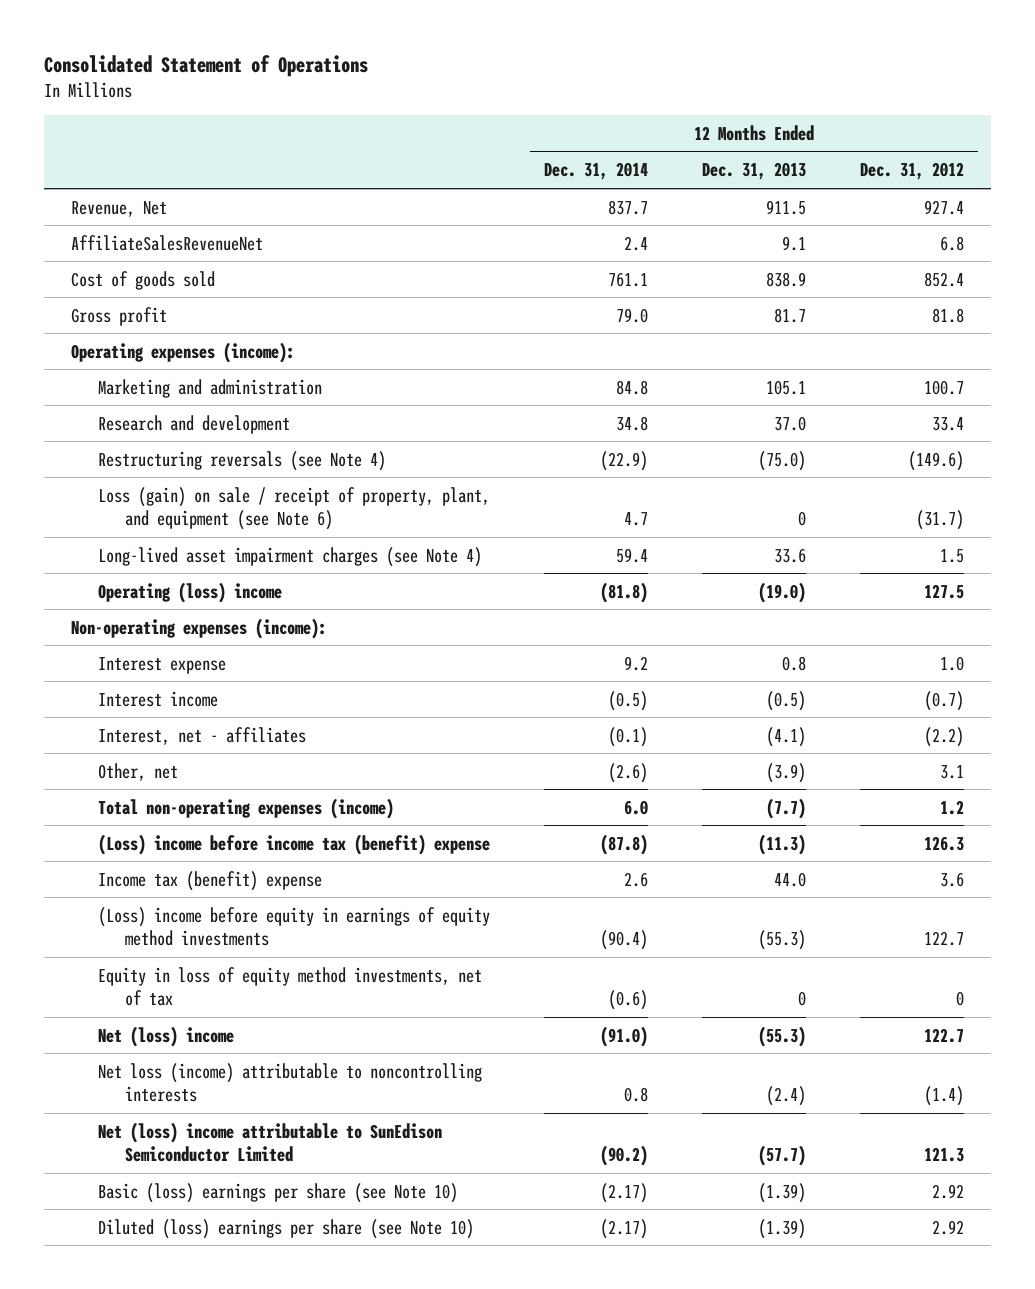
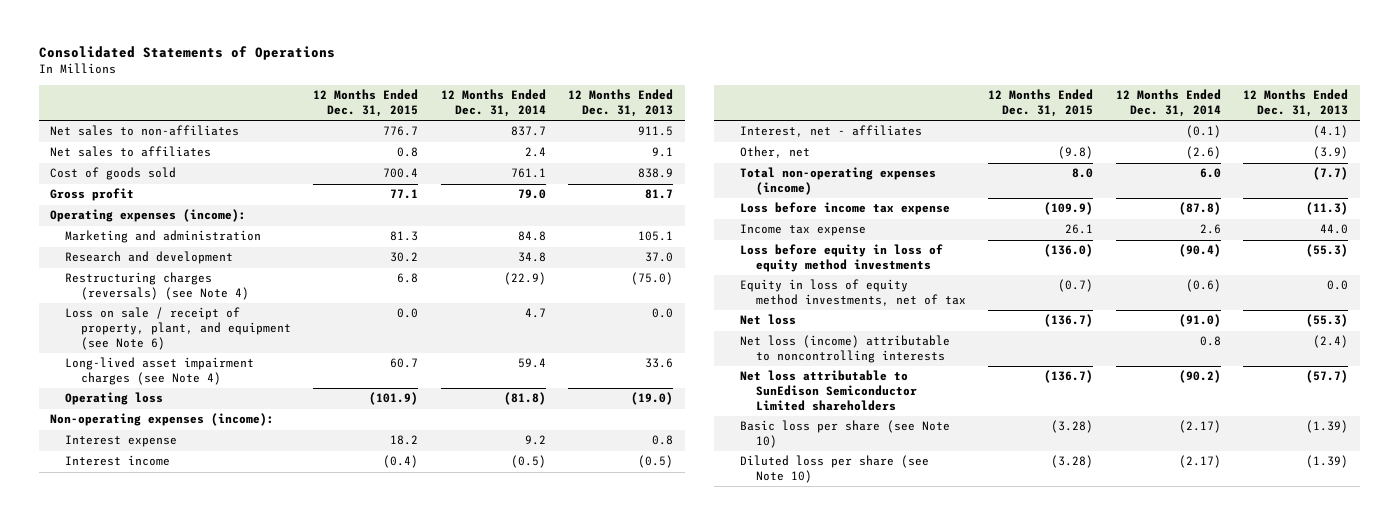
[43,55,368,78] Consolidated Statement of Operations -> [38,46,335,61] Consolidated Statements of Operations
[860,162,965,181] Dec. 31, 2012 -> none
none -> [313,89,419,117] 12 Months Ended Dec. 31, 2015
[70,200,167,217] Revenue, Net -> [50,125,240,137] Net sales to non-affiliates
[70,234,263,251] AffiliateSalesRevenueNet -> [50,146,212,158] Net sales to affiliates
[97,450,386,471] Restructuring reversals (see Note 4) -> [65,272,249,301] Restructuring charges (reversals) (see Note 4)
[97,486,490,530] Loss (gain) on sale / receipt of property, plant, and equipment (see Note 6) -> [65,307,291,350] Loss on sale / receipt of property, plant, and equipment (see Note 6)
[797,510,806,526] 0 -> [652,308,674,319] 0.0
[97,581,282,603] Operating (loss) income -> [65,392,164,406] Operating loss
[97,833,490,855] (Loss) income before income tax (benefit) expense -> [740,202,951,216] Loss before income tax expense
[97,870,322,891] Income tax (benefit) expense -> [740,224,867,237] Income tax expense
[97,906,490,946] (Loss) income before equity in earnings of equity method investments -> [740,244,944,273] Loss before equity in loss of equity method investments
[797,990,806,1006] 0 -> [1327,280,1349,291] 0.0
[97,1025,234,1047] Net (loss) income -> [740,314,797,326] Net loss
[97,1121,442,1162] Net (loss) income attributable to SunEdison Semiconductor Limited -> [740,370,917,411] Net loss attributable to SunEdison Semiconductor Limited shareholders
[97,1182,458,1203] Basic (loss) earnings per share (see Note 10) -> [740,420,951,449] Basic loss per share (see Note 10)
[97,1218,474,1239] Diluted (loss) earnings per share (see Note 10) -> [740,455,930,484] Diluted loss per share (see Note 10)

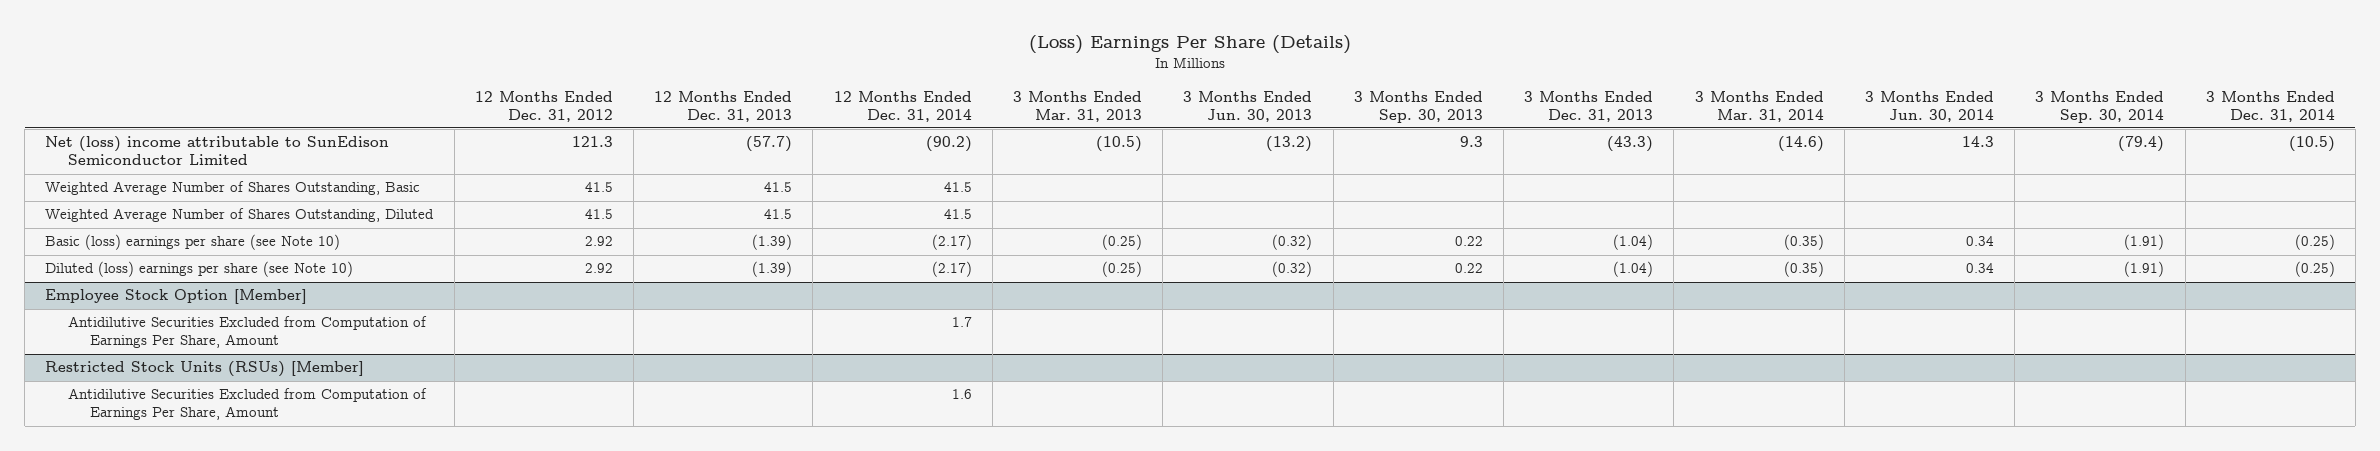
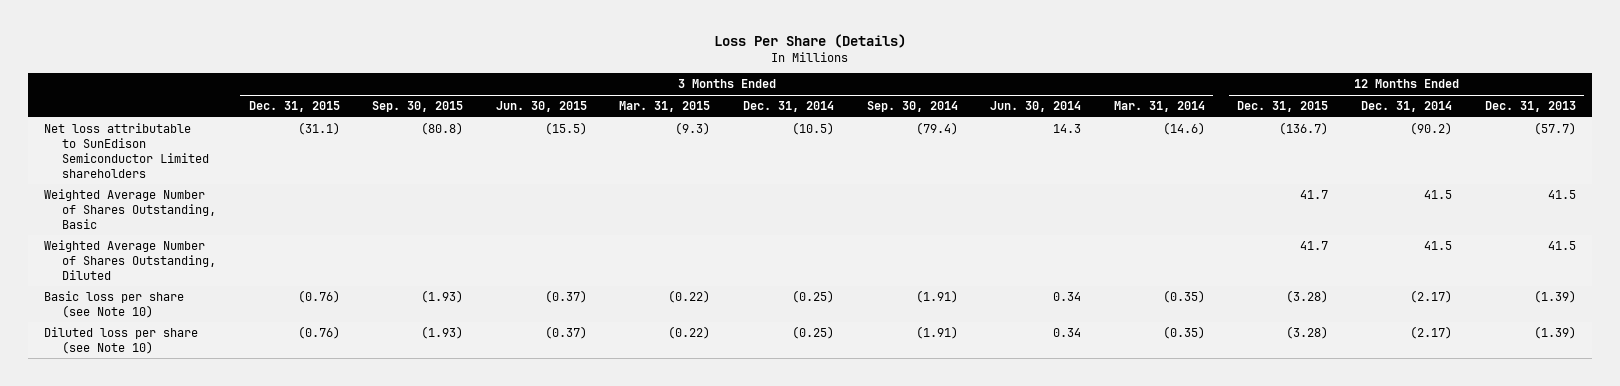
[1029,34,1352,54] (Loss) Earnings Per Share (Details) -> [713,34,906,49] Loss Per Share (Details)
[474,90,613,122] 12 Months Ended Dec. 31, 2012 -> none
[1012,90,1142,122] 3 Months Ended Mar. 31, 2013 -> none
[1183,90,1313,122] 3 Months Ended Jun. 30, 2013 -> none
[1353,90,1483,123] 3 Months Ended Sep. 30, 2013 -> none
[1524,90,1654,122] 3 Months Ended Dec. 31, 2013 -> none
none -> [248,101,340,113] Dec. 31, 2015
none -> [372,101,464,113] Sep. 30, 2015
none -> [495,101,587,113] Jun. 30, 2015
none -> [619,101,711,113] Mar. 31, 2015
none -> [1237,101,1329,113] Dec. 31, 2015
[45,136,390,166] Net (loss) income attributable to SunEdison Semiconductor Limited -> [44,123,210,178] Net loss attributable to SunEdison Semiconductor Limited shareholders
[45,289,308,305] Employee Stock Option [Member] -> none
[67,316,427,349] Antidilutive Securities Excluded from Computation of Earnings Per Share, Amount -> none
[45,361,365,378] Restricted Stock Units (RSUs) [Member] -> none
[67,388,427,421] Antidilutive Securities Excluded from Computation of Earnings Per Share, Amount -> none
[45,234,341,251] Basic (loss) earnings per share (see Note 10) -> [44,291,185,318] Basic loss per share (see Note 10)
[45,261,354,278] Diluted (loss) earnings per share (see Note 10) -> [44,327,199,354] Diluted loss per share (see Note 10)

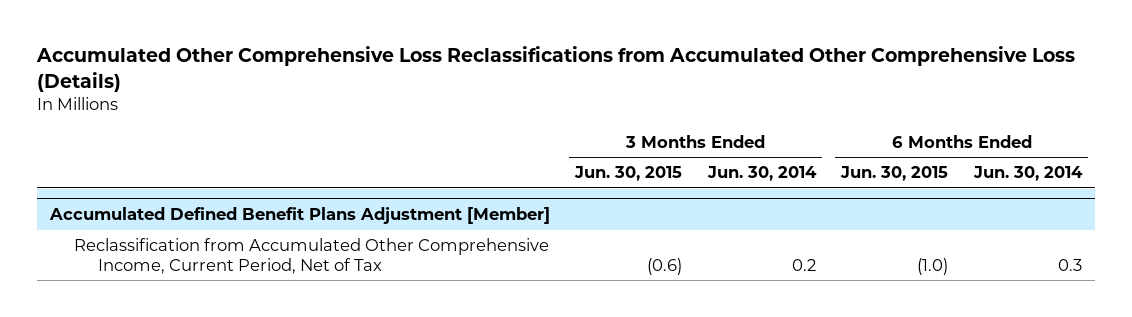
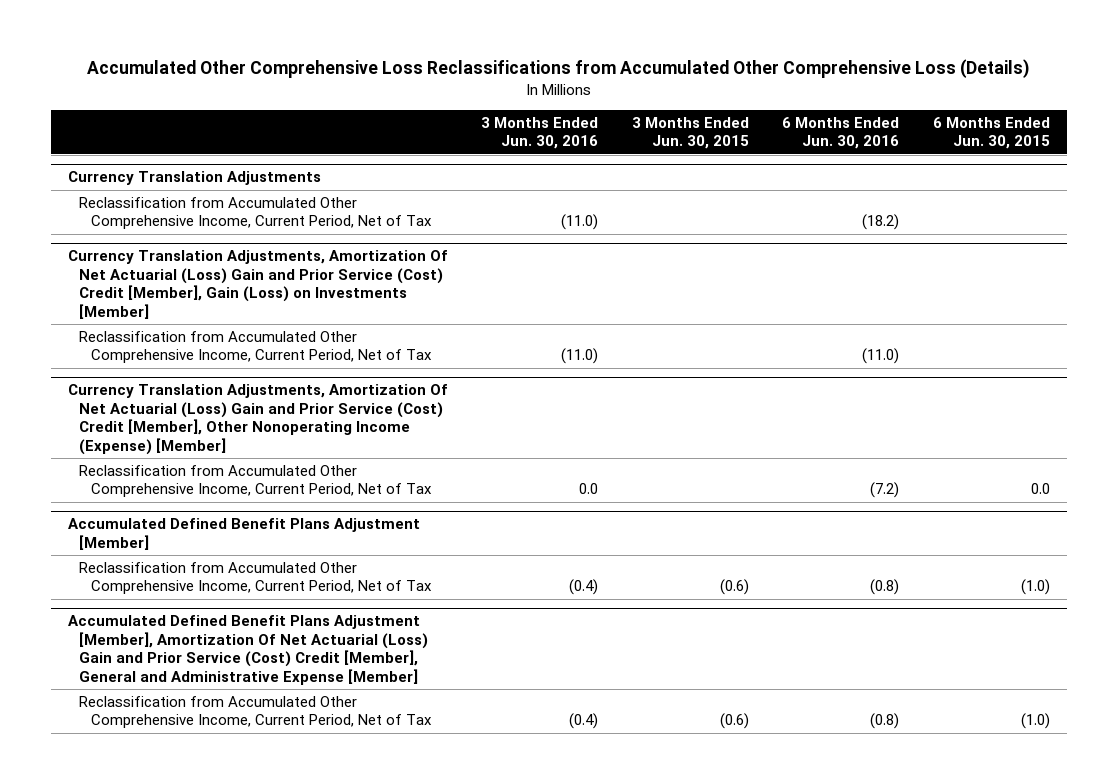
[706,166,817,182] Jun. 30, 2014 -> none
[972,166,1083,182] Jun. 30, 2014 -> none
none -> [481,116,599,150] 3 Months Ended Jun. 30, 2016
none -> [782,116,900,150] 6 Months Ended Jun. 30, 2016
none -> [67,171,321,186] Currency Translation Adjustments
none -> [79,197,433,230] Reclassification from Accumulated Other Comprehensive Income, Current Period, Net of Tax
none -> [67,250,448,319] Currency Translation Adjustments, Amortization Of Net Actuarial (Loss) Gain and Prior Service (Cost) Credit [Member], Gain (Loss) on Investments [Member]
none -> [79,331,433,364] Reclassification from Accumulated Other Comprehensive Income, Current Period, Net of Tax
none -> [67,384,448,455] Currency Translation Adjustments, Amortization Of Net Actuarial (Loss) Gain and Prior Service (Cost) Credit [Member], Other Nonoperating Income (Expense) [Member]
none -> [79,465,433,498] Reclassification from Accumulated Other Comprehensive Income, Current Period, Net of Tax
none -> [67,615,429,685] Accumulated Defined Benefit Plans Adjustment [Member], Amortization Of Net Actuarial (Loss) Gain and Prior Service (Cost) Credit [Member], General and Administrative Expense [Member]
none -> [79,696,433,729] Reclassification from Accumulated Other Comprehensive Income, Current Period, Net of Tax

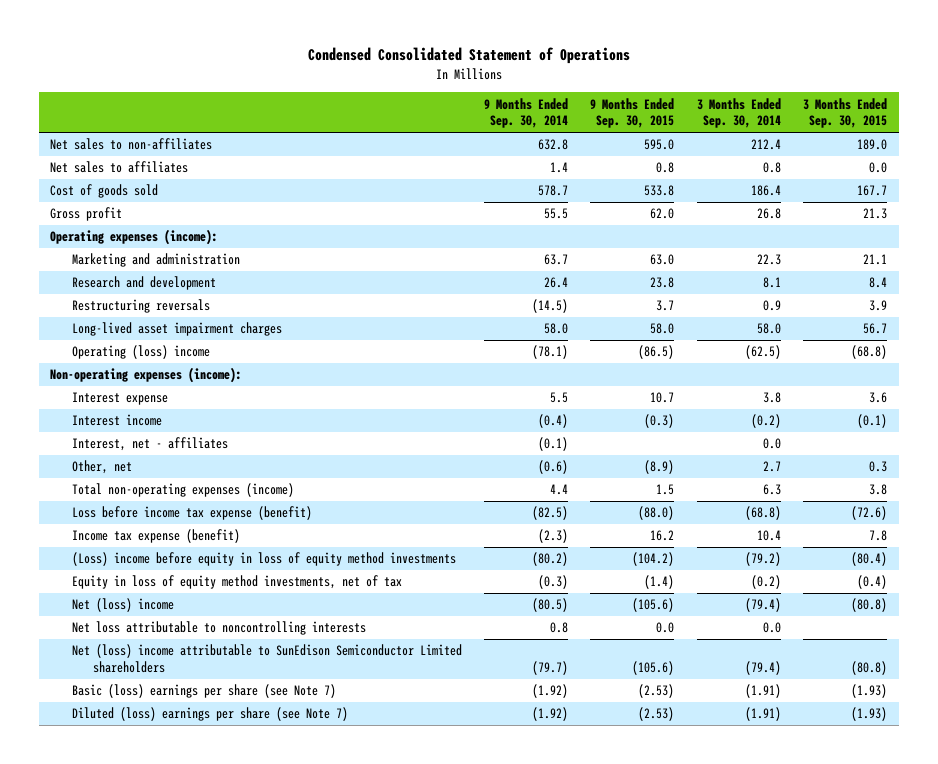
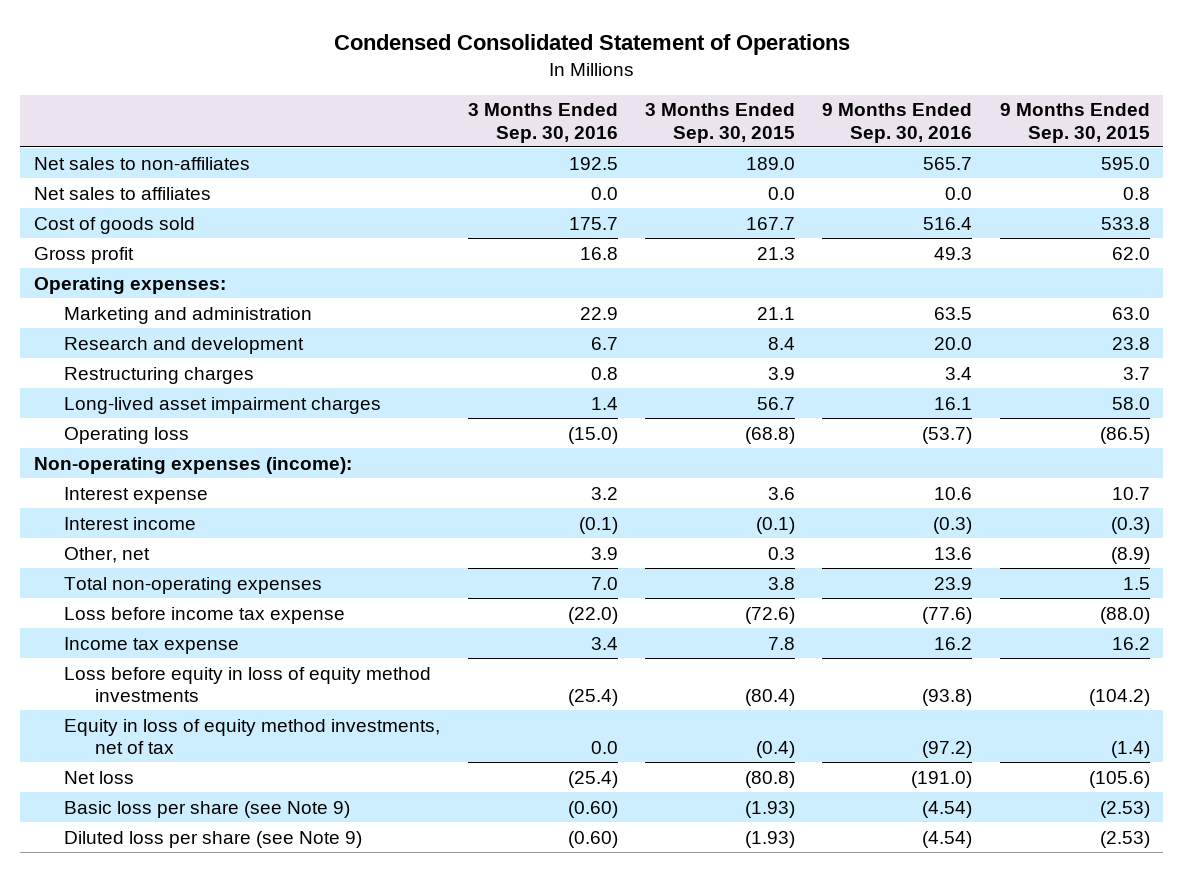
[483,97,568,129] 9 Months Ended Sep. 30, 2014 -> none
[696,97,781,129] 3 Months Ended Sep. 30, 2014 -> none
none -> [467,103,618,143] 3 Months Ended Sep. 30, 2016
none -> [822,103,973,143] 9 Months Ended Sep. 30, 2016
[50,229,219,246] Operating expenses (income): -> [33,276,226,294] Operating expenses:
[71,299,210,314] Restructuring reversals -> [64,366,255,384] Restructuring charges
[71,345,210,360] Operating (loss) income -> [64,426,190,444] Operating loss
[71,437,228,452] Interest, net - affiliates -> none
[71,483,294,498] Total non-operating expenses (income) -> [64,576,323,594] Total non-operating expenses
[71,506,312,521] Loss before income tax expense (benefit) -> [64,606,346,624] Loss before income tax expense
[71,529,240,544] Income tax expense (benefit) -> [64,636,240,654] Income tax expense
[71,552,456,567] (Loss) income before equity in loss of equity method investments -> [64,666,432,702] Loss before equity in loss of equity method investments
[71,621,366,636] Net loss attributable to noncontrolling interests -> none
[71,644,462,674] Net (loss) income attributable to SunEdison Semiconductor Limited shareholders -> none
[71,598,174,613] Net (loss) income -> [64,770,135,784] Net loss
[71,684,336,699] Basic (loss) earnings per share (see Note 7) -> [64,800,351,818] Basic loss per share (see Note 9)
[71,707,348,722] Diluted (loss) earnings per share (see Note 7) -> [64,830,363,848] Diluted loss per share (see Note 9)

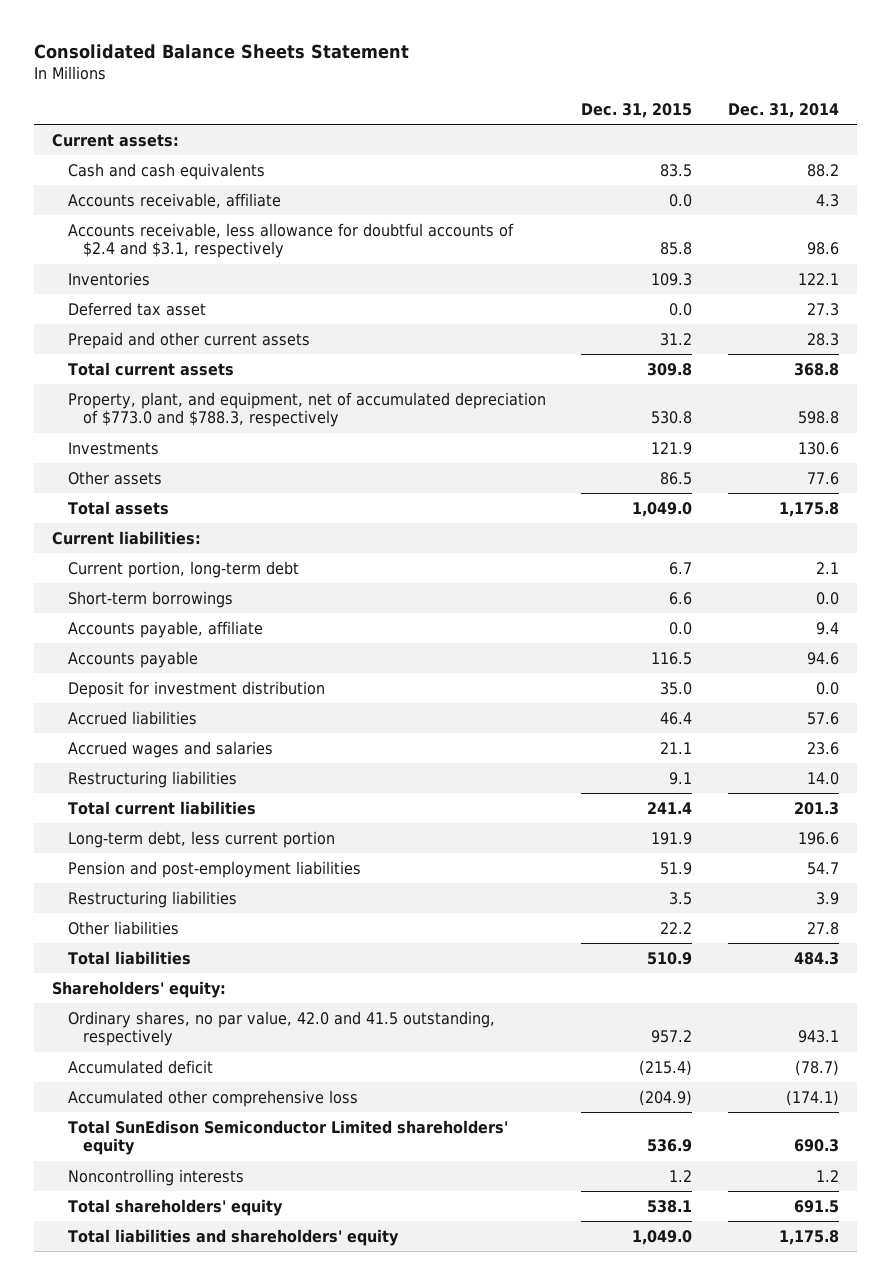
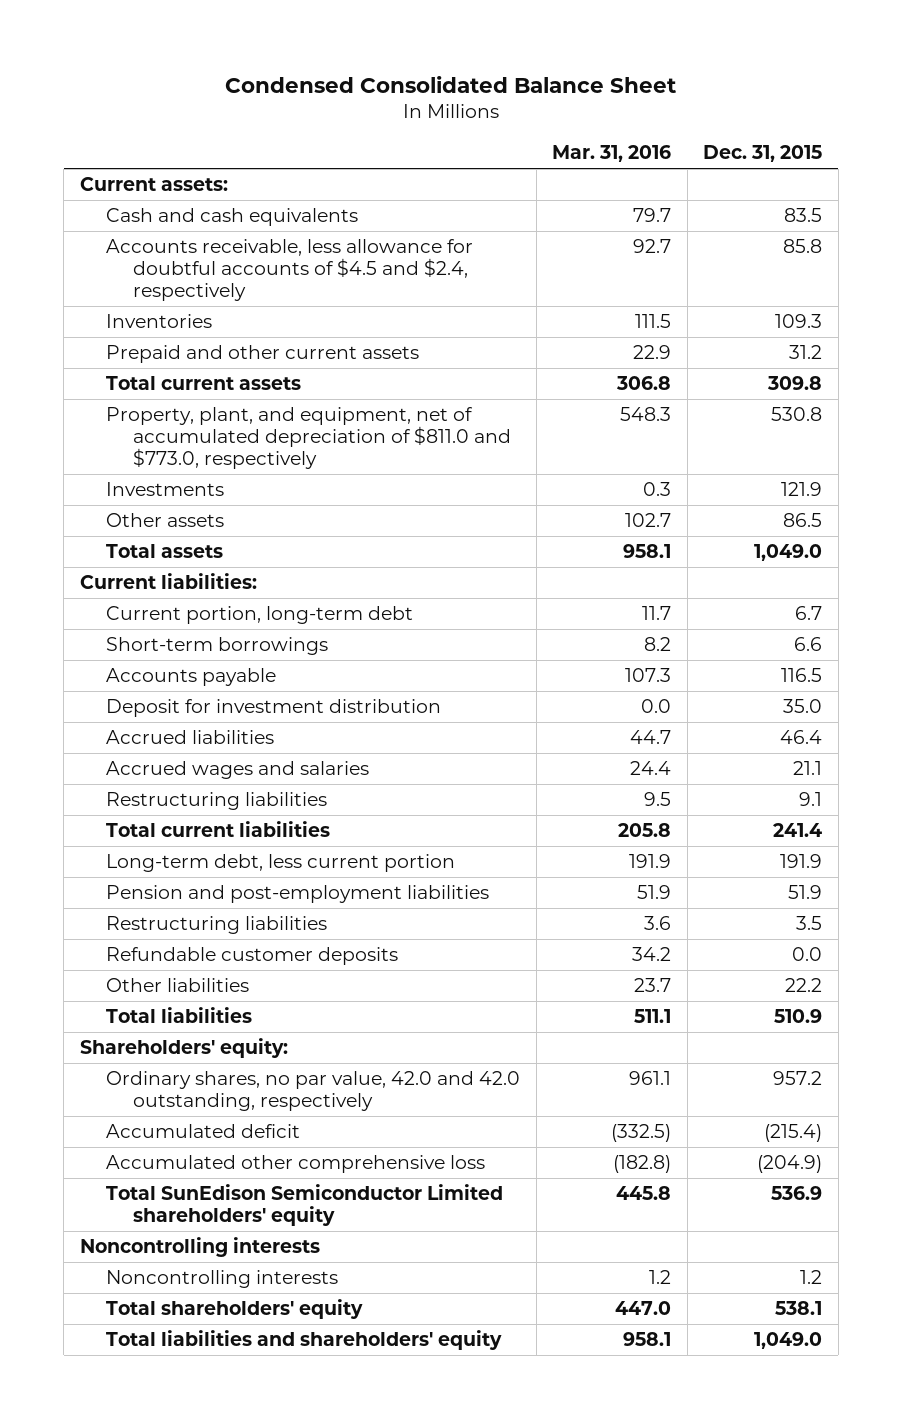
[34,44,410,60] Consolidated Balance Sheets Statement -> [224,76,676,94] Condensed Consolidated Balance Sheet
[728,103,840,119] Dec. 31, 2014 -> none
none -> [552,145,672,163] Mar. 31, 2016
[67,192,281,208] Accounts receivable, affiliate -> none
[67,222,514,259] Accounts receivable, less allowance for doubtful accounts of $2.4 and $3.1, respectively -> [106,239,474,301] Accounts receivable, less allowance for doubtful accounts of $4.5 and $2.4, respectively
[67,301,206,316] Deferred tax asset -> none
[67,391,546,428] Property, plant, and equipment, net of accumulated depreciation of $773.0 and $788.3, respectively -> [106,407,511,469] Property, plant, and equipment, net of accumulated depreciation of $811.0 and $773.0, respectively
[67,620,263,638] Accounts payable, affiliate -> none
none -> [106,947,399,966] Refundable customer deposits
[67,1010,495,1047] Ordinary shares, no par value, 42.0 and 41.5 outstanding, respectively -> [106,1071,521,1111] Ordinary shares, no par value, 42.0 and 42.0 outstanding, respectively
none -> [79,1237,320,1258] Noncontrolling interests

